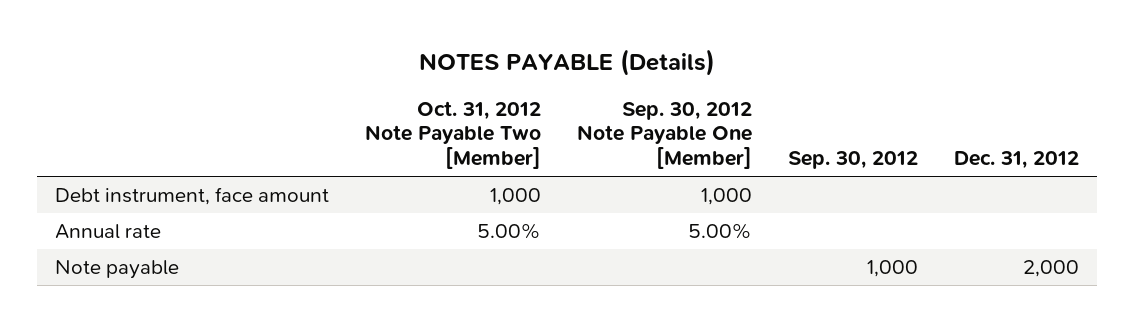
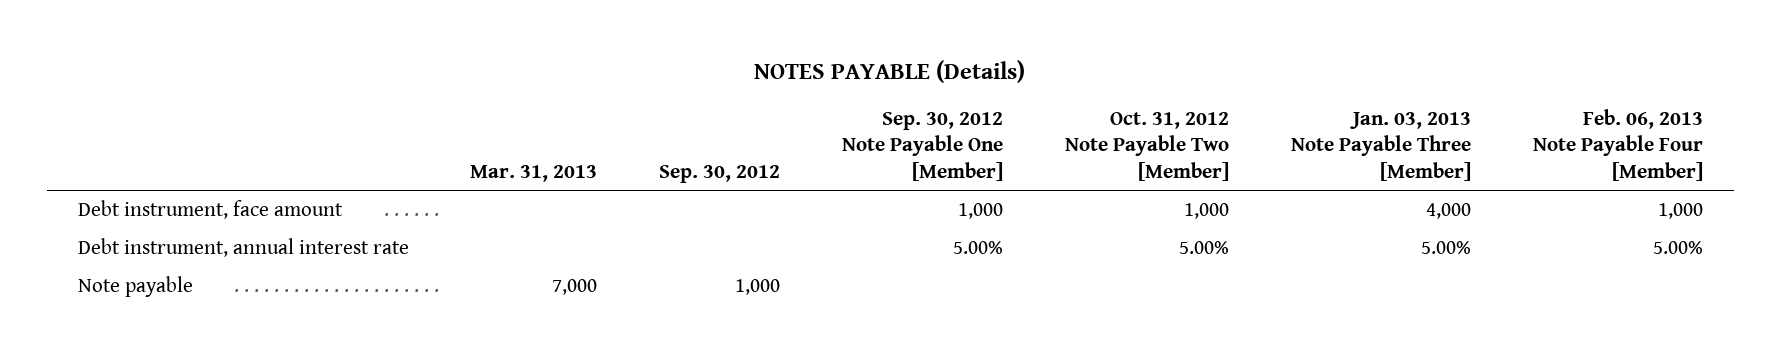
[953,151,1079,170] Dec. 31, 2012 -> none
none -> [470,164,598,182] Mar. 31, 2013
none -> [1291,111,1472,181] Jan. 03, 2013 Note Payable Three [Member]
none -> [1532,108,1703,181] Feb. 06, 2013 Note Payable Four [Member]
[55,224,162,240] Annual rate -> [77,238,409,258] Debt instrument, annual interest rate

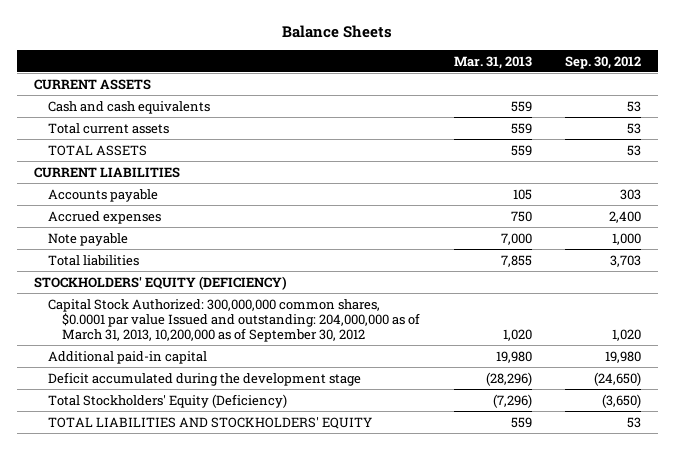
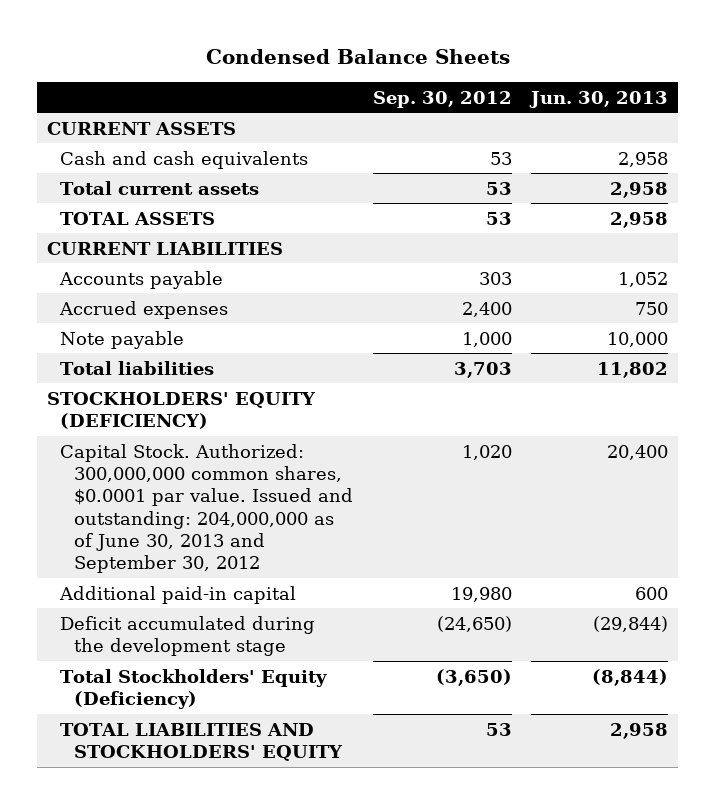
[282,25,393,39] Balance Sheets -> [205,49,510,65] Condensed Balance Sheets
[453,55,532,69] Mar. 31, 2013 -> none
none -> [529,90,669,108] Jun. 30, 2013
[48,298,421,343] Capital Stock Authorized: 300,000,000 common shares, $0.0001 par value Issued and outstanding: 204,000,000 as of March 31, 2013, 10,200,000 as of September 30, 2012 -> [60,443,354,574] Capital Stock. Authorized: 300,000,000 common shares, $0.0001 par value. Issued and outstanding: 204,000,000 as of June 30, 2013 and September 30, 2012

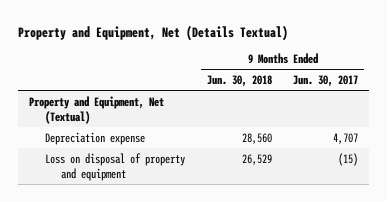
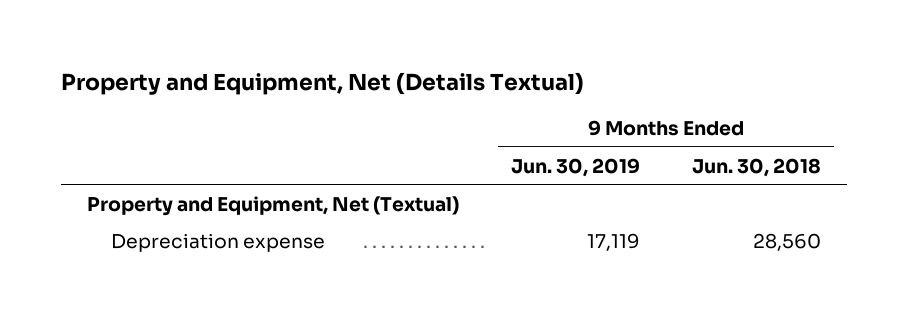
[293,74,359,87] Jun. 30, 2017 -> none
none -> [510,157,640,177] Jun. 30, 2019
[45,152,186,181] Loss on disposal of property and equipment -> none

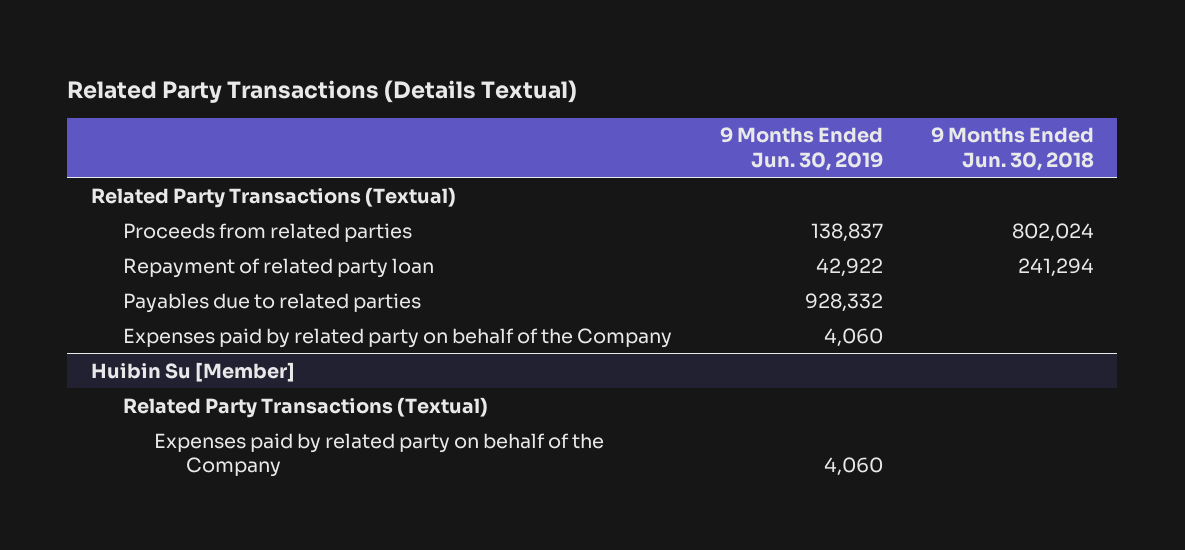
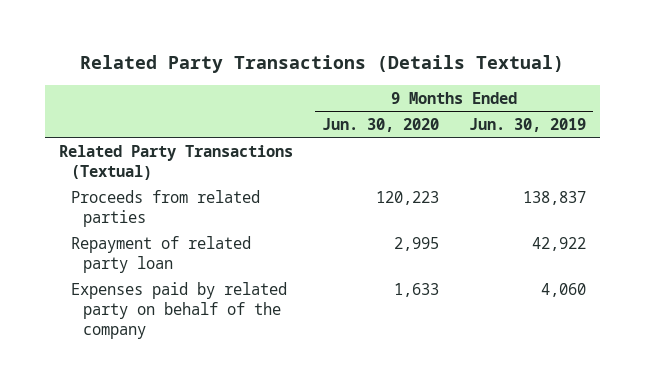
[930,127,1094,171] 9 Months Ended Jun. 30, 2018 -> none
none -> [322,117,440,132] Jun. 30, 2020
[122,292,421,313] Payables due to related parties -> none
[91,361,296,382] Huibin Su [Member] -> none
[122,396,488,418] Related Party Transactions (Textual) -> none
[154,432,605,478] Expenses paid by related party on behalf of the Company -> none
[122,327,672,348] Expenses paid by related party on behalf of the Company -> [71,281,288,340] Expenses paid by related party on behalf of the company

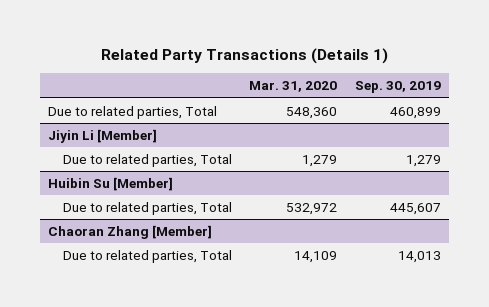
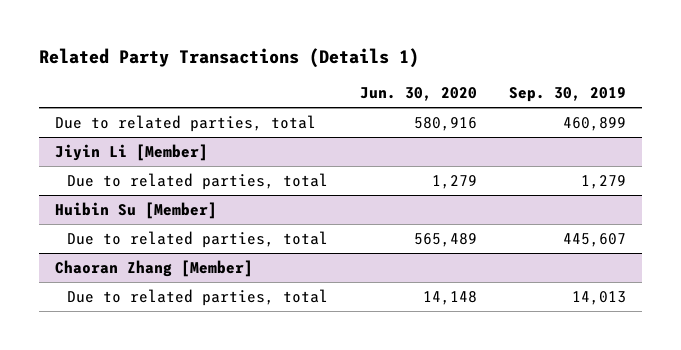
[249,81,338,93] Mar. 31, 2020 -> none
none -> [359,87,477,102] Jun. 30, 2020
[48,105,218,119] Due to related parties, Total -> [54,114,316,132] Due to related parties, total
[62,153,232,167] Due to related parties, Total -> [66,172,328,190] Due to related parties, total
[62,201,232,215] Due to related parties, Total -> [66,230,328,248] Due to related parties, total
[62,249,232,263] Due to related parties, Total -> [66,288,328,306] Due to related parties, total

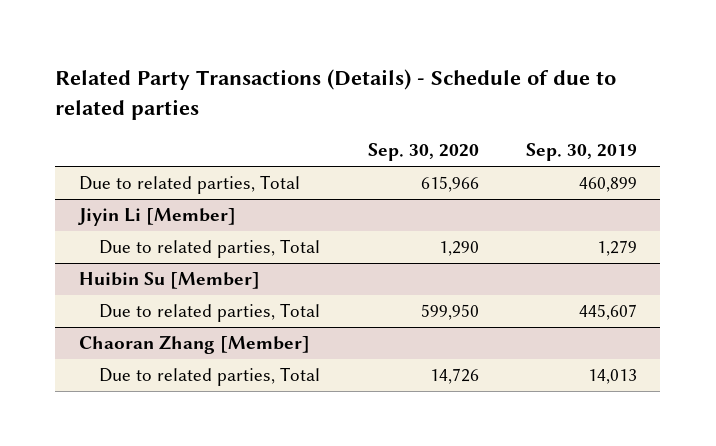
[38,47,419,68] Related Party Transactions (Details 1) -> [55,69,617,120] Related Party Transactions (Details) - Schedule of due to related parties
[359,87,477,102] Jun. 30, 2020 -> none
none -> [367,143,479,162] Sep. 30, 2020
[54,114,316,132] Due to related parties, total -> [78,175,300,195] Due to related parties, Total
[66,172,328,190] Due to related parties, total -> [99,239,321,259] Due to related parties, Total
[66,230,328,248] Due to related parties, total -> [99,303,321,323] Due to related parties, Total
[66,288,328,306] Due to related parties, total -> [99,367,321,387] Due to related parties, Total

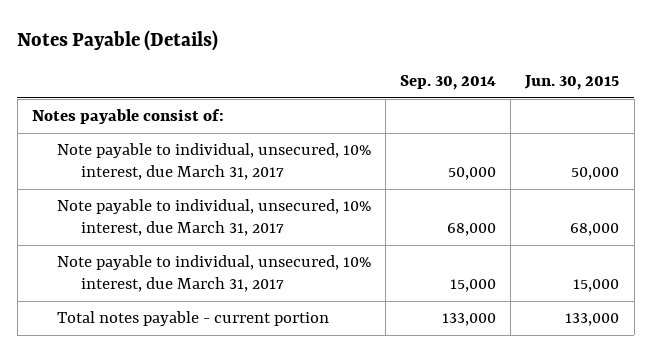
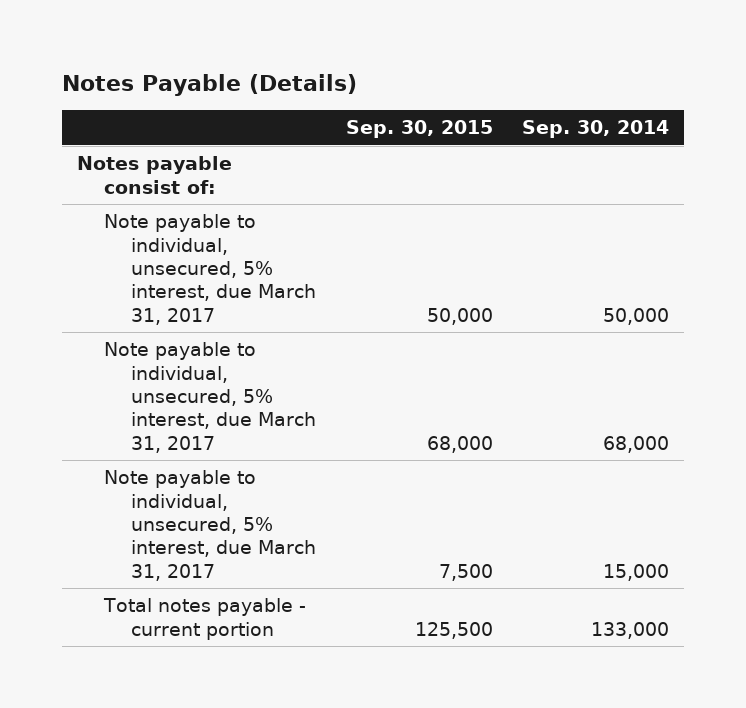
[524,75,620,91] Jun. 30, 2015 -> none
none -> [345,120,493,139] Sep. 30, 2015
[56,143,371,181] Note payable to individual, unsecured, 10% interest, due March 31, 2017 -> [103,214,317,325] Note payable to individual, unsecured, 5% interest, due March 31, 2017
[56,199,371,237] Note payable to individual, unsecured, 10% interest, due March 31, 2017 -> [103,342,317,453] Note payable to individual, unsecured, 5% interest, due March 31, 2017
[56,255,371,293] Note payable to individual, unsecured, 10% interest, due March 31, 2017 -> [103,470,317,581] Note payable to individual, unsecured, 5% interest, due March 31, 2017

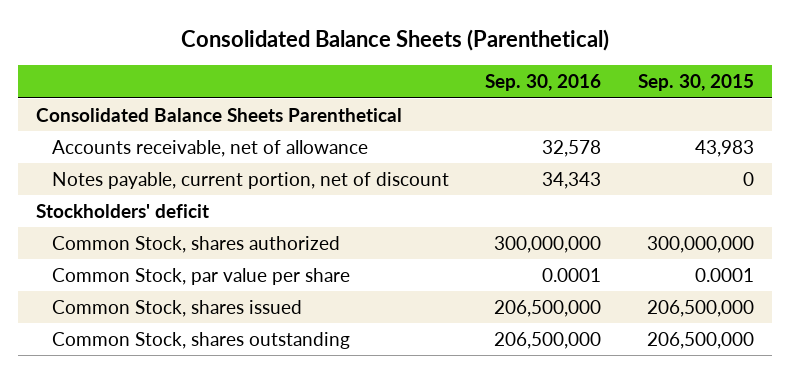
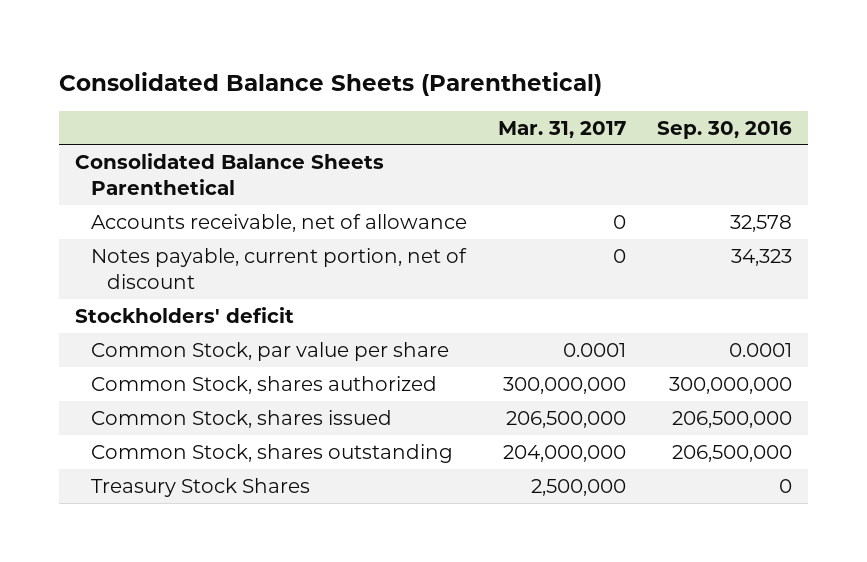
[637,74,754,92] Sep. 30, 2015 -> none
none -> [498,120,627,138] Mar. 31, 2017
[542,171,602,189] 34,343 -> [731,248,793,266] 34,323
[52,235,341,253] Common Stock, shares authorized -> [90,375,437,394] Common Stock, shares authorized
none -> [90,477,310,497] Treasury Stock Shares

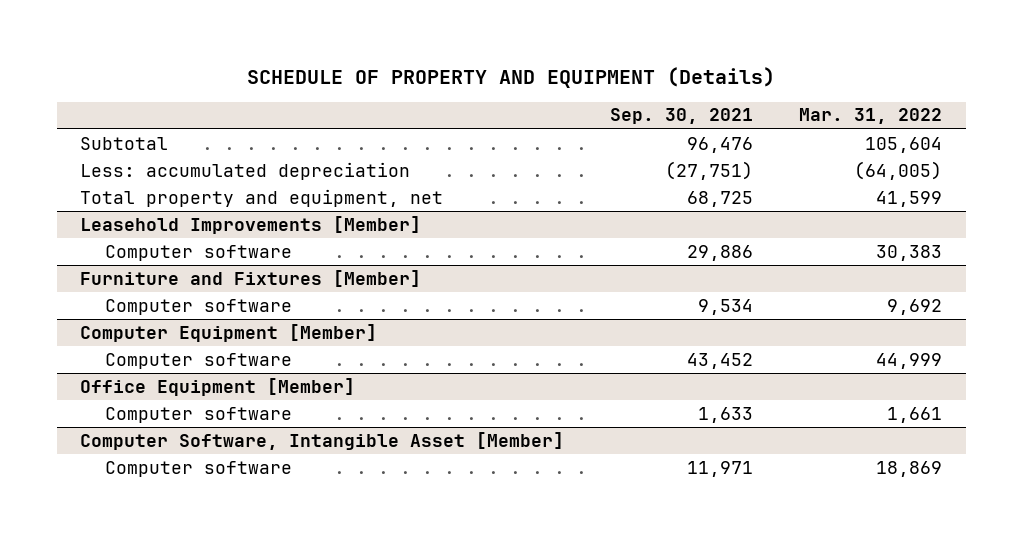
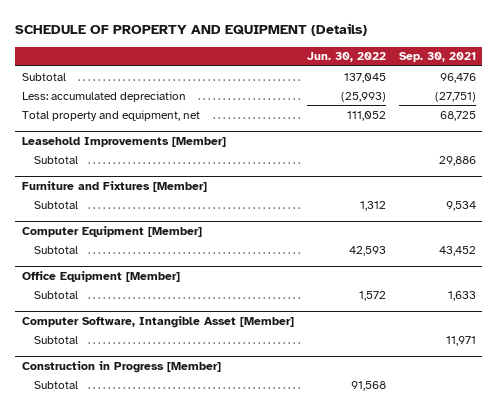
[799,108,943,125] Mar. 31, 2022 -> none
none -> [306,52,386,63] Jun. 30, 2022
[104,244,292,261] Computer software -> [34,155,79,164] Subtotal
[104,298,292,315] Computer software -> [34,200,79,209] Subtotal
[104,352,292,369] Computer software -> [34,245,79,254] Subtotal
[104,406,292,423] Computer software -> [34,290,79,299] Subtotal
[104,460,292,477] Computer software -> [34,335,79,344] Subtotal
none -> [21,360,221,373] Construction in Progress [Member]
none -> [34,380,79,389] Subtotal

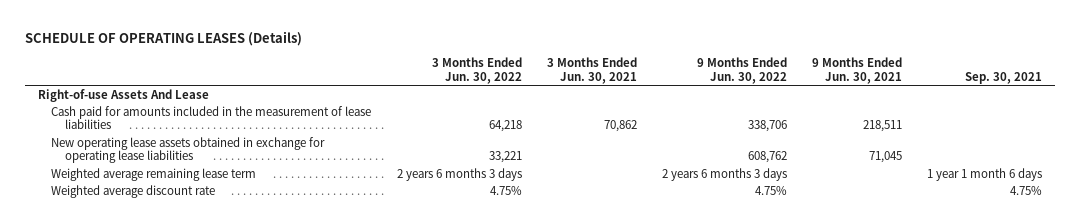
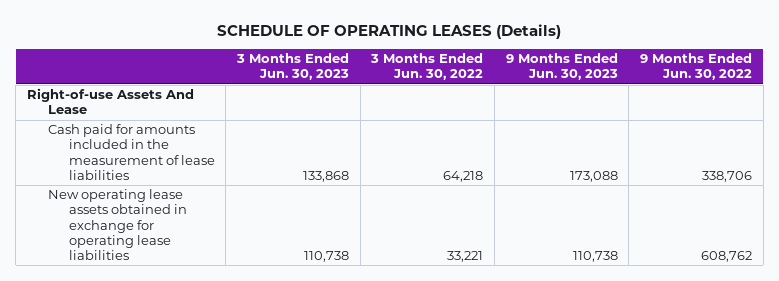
[546,57,637,84] 3 Months Ended Jun. 30, 2021 -> none
[812,57,903,84] 9 Months Ended Jun. 30, 2021 -> none
[965,71,1043,84] Sep. 30, 2021 -> none
none -> [235,53,349,81] 3 Months Ended Jun. 30, 2023
none -> [505,53,618,81] 9 Months Ended Jun. 30, 2023
[51,167,257,181] Weighted average remaining lease term -> none
[51,184,216,198] Weighted average discount rate -> none

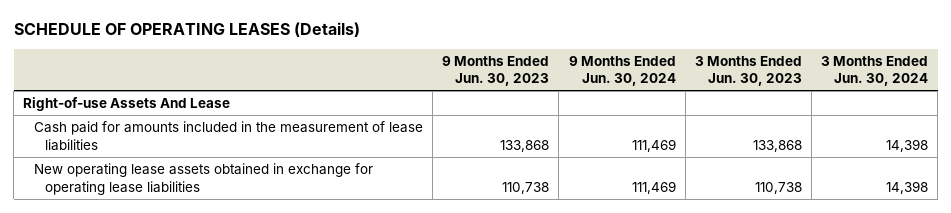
[370,53,484,81] 3 Months Ended Jun. 30, 2022 -> none
[639,53,752,81] 9 Months Ended Jun. 30, 2022 -> none
none -> [568,55,676,87] 9 Months Ended Jun. 30, 2024
none -> [821,55,929,87] 3 Months Ended Jun. 30, 2024
[569,170,618,182] 173,088 -> [500,139,550,152] 133,868

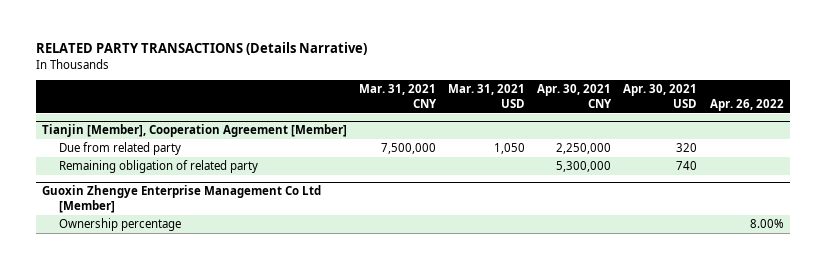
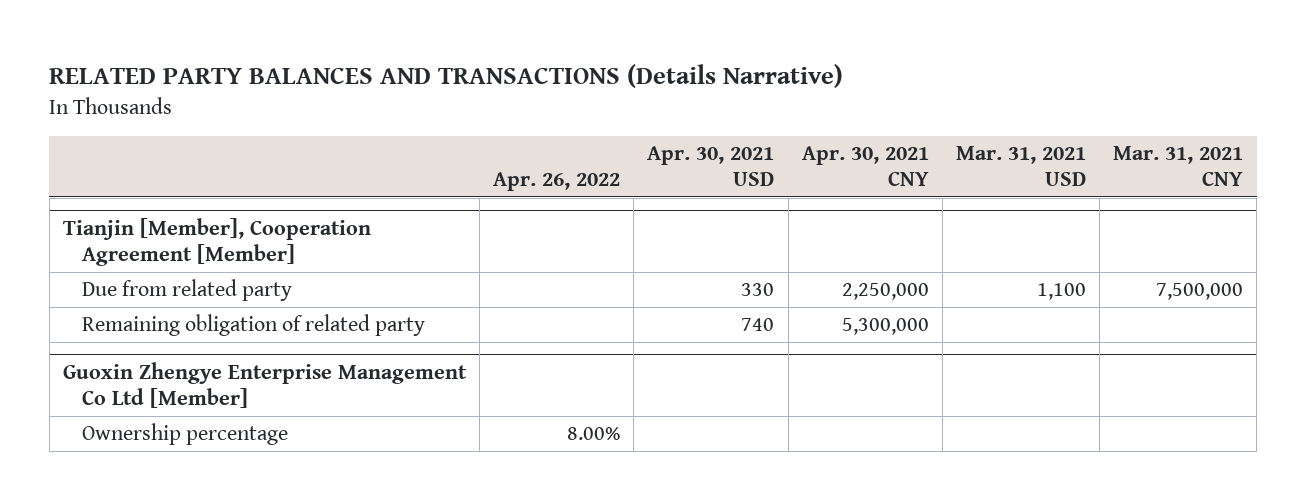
[35,42,367,56] RELATED PARTY TRANSACTIONS (Details Narrative) -> [49,63,844,88] RELATED PARTY BALANCES AND TRANSACTIONS (Details Narrative)
[494,143,526,155] 1,050 -> [1037,283,1087,301] 1,100
[676,143,698,153] 320 -> [741,283,775,297] 330

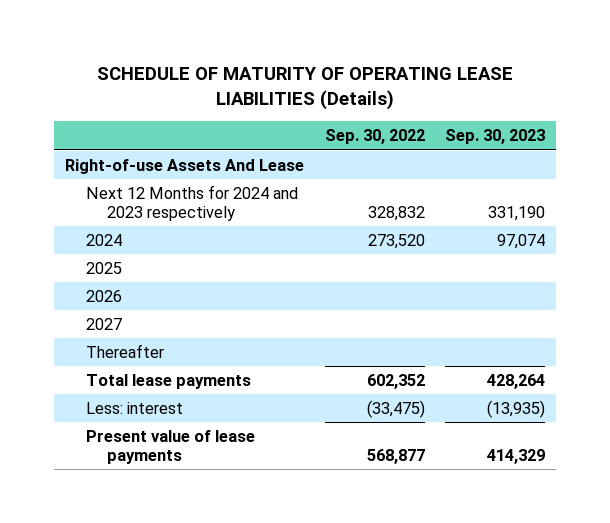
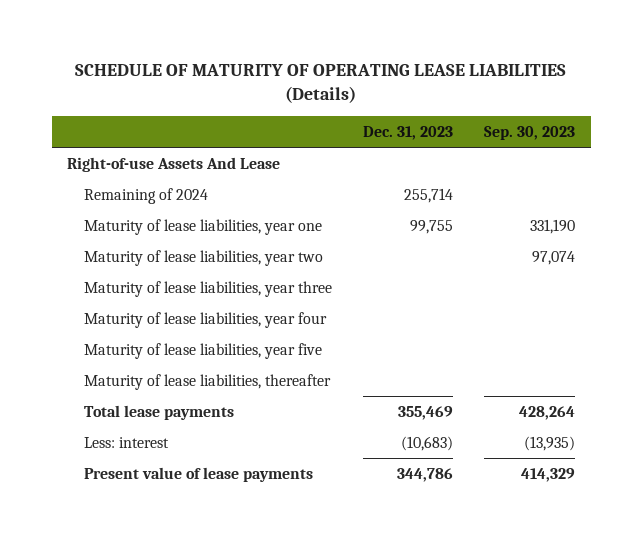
[324,129,425,145] Sep. 30, 2022 -> none
none -> [363,125,454,140] Dec. 31, 2023
[85,343,164,358] Thereafter -> none
none -> [83,187,208,204] Remaining of 2024
[85,184,298,222] Next 12 Months for 2024 and 2023 respectively -> [83,218,322,235] Maturity of lease liabilities, year one
[85,233,122,246] 2024 -> [83,249,323,266] Maturity of lease liabilities, year two
[85,261,122,274] 2025 -> [83,280,332,297] Maturity of lease liabilities, year three
[85,289,122,302] 2026 -> [83,311,327,328] Maturity of lease liabilities, year four
[85,317,122,330] 2027 -> [83,342,322,359] Maturity of lease liabilities, year five
none -> [83,373,331,390] Maturity of lease liabilities, thereafter

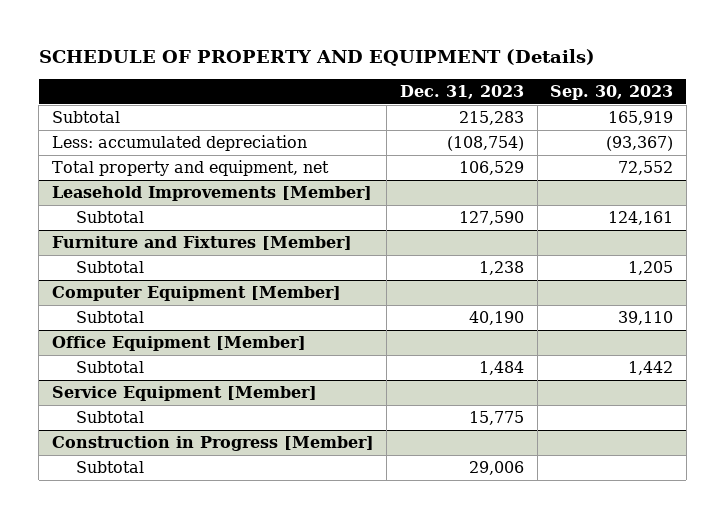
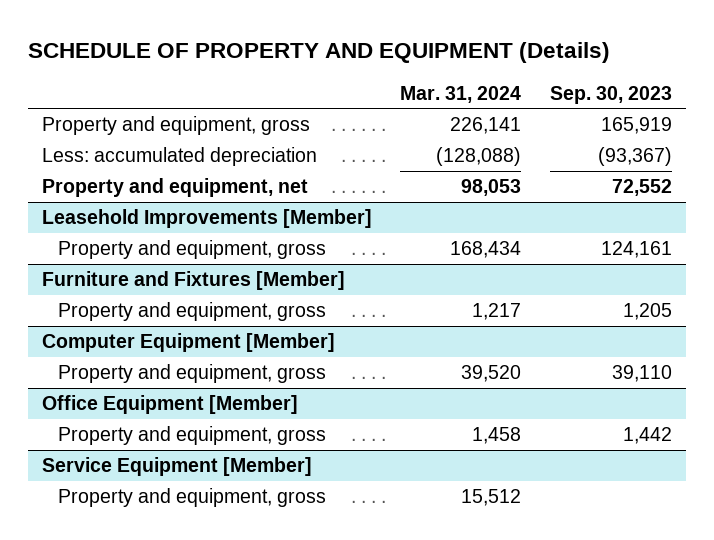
[399,84,524,99] Dec. 31, 2023 -> none
none -> [400,85,522,103] Mar. 31, 2024
[51,111,120,124] Subtotal -> [42,115,311,135] Property and equipment, gross
[51,160,329,177] Total property and equipment, net -> [42,177,309,197] Property and equipment, net
[75,211,144,224] Subtotal -> [58,239,327,259] Property and equipment, gross
[75,261,144,274] Subtotal -> [58,301,327,321] Property and equipment, gross
[75,311,144,324] Subtotal -> [58,363,327,383] Property and equipment, gross
[75,361,144,374] Subtotal -> [58,425,327,445] Property and equipment, gross
[51,436,374,452] Construction in Progress [Member] -> none
[75,461,144,474] Subtotal -> none
[75,411,144,424] Subtotal -> [58,487,327,507] Property and equipment, gross

